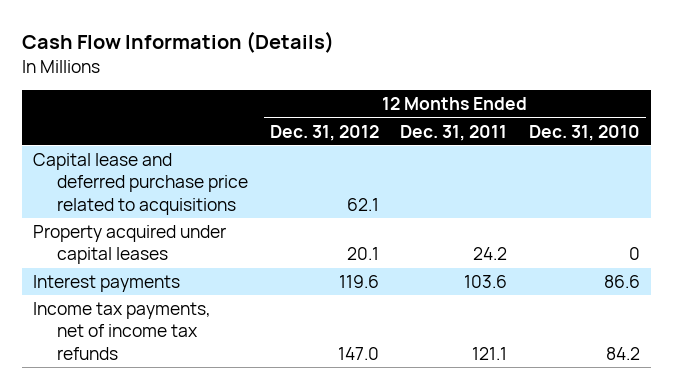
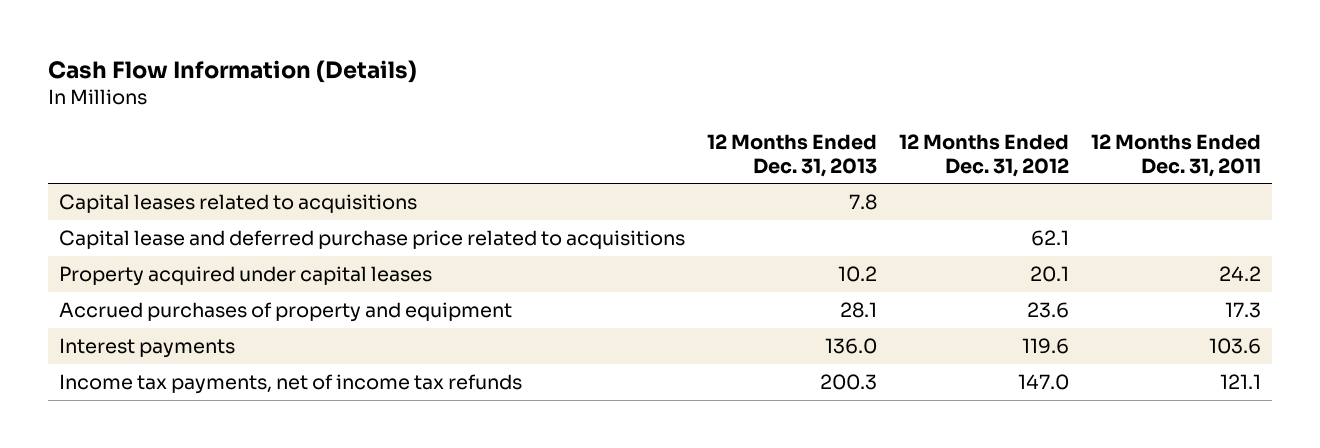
[529,124,641,141] Dec. 31, 2010 -> none
none -> [707,133,878,177] 12 Months Ended Dec. 31, 2013
none -> [58,193,417,213] Capital leases related to acquisitions
none -> [58,301,512,322] Accrued purchases of property and equipment

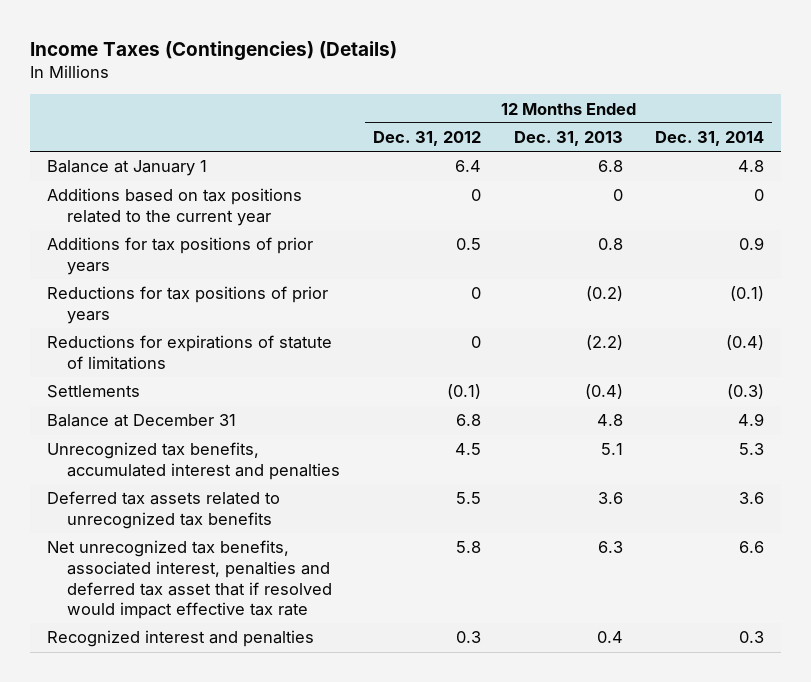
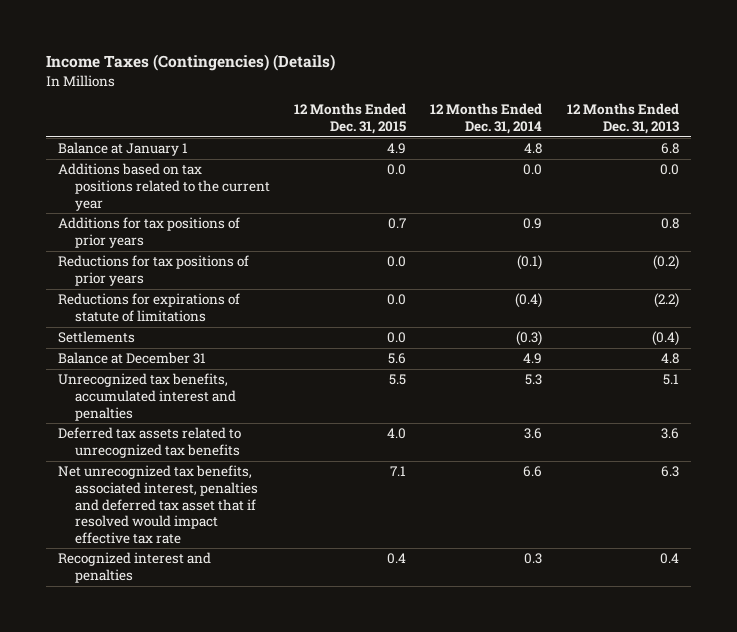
[372,131,481,147] Dec. 31, 2012 -> none
none -> [293,103,406,135] 12 Months Ended Dec. 31, 2015
[612,189,623,202] 0 -> [659,164,679,176] 0.0
[754,189,765,202] 0 -> [523,164,543,176] 0.0

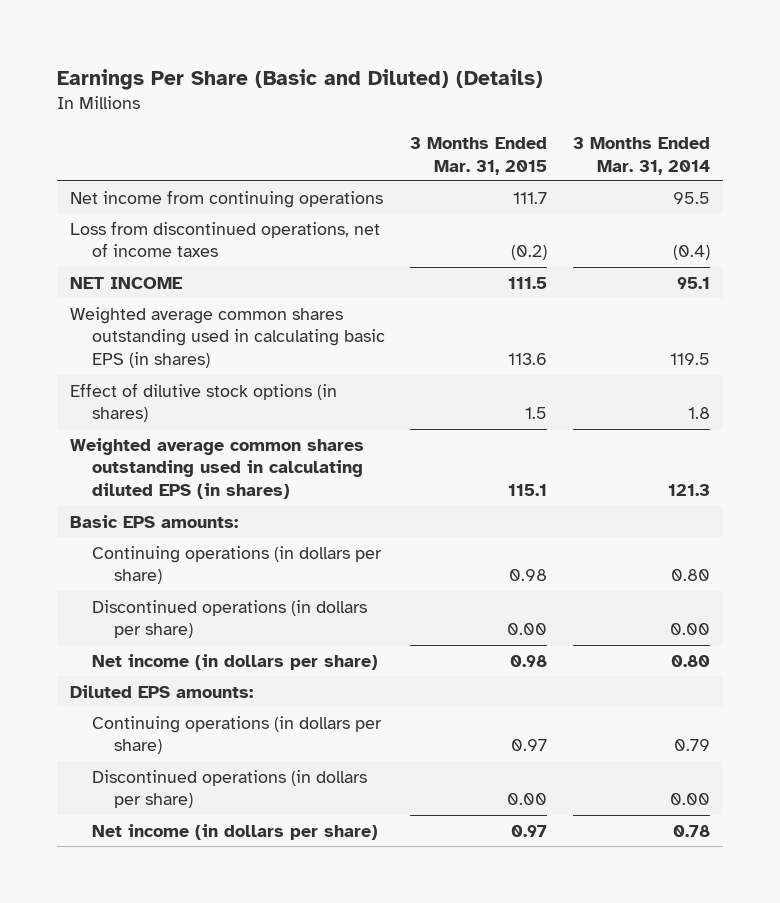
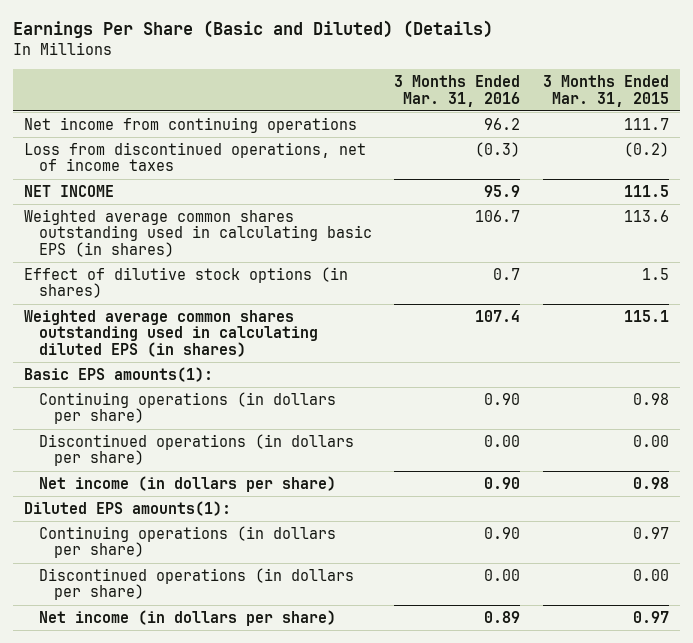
[572,136,710,175] 3 Months Ended Mar. 31, 2014 -> none
none -> [394,74,521,107] 3 Months Ended Mar. 31, 2016
[69,514,238,528] Basic EPS amounts: -> [23,366,213,382] Basic EPS amounts(1):
[69,684,253,698] Diluted EPS amounts: -> [23,500,231,516] Diluted EPS amounts(1):

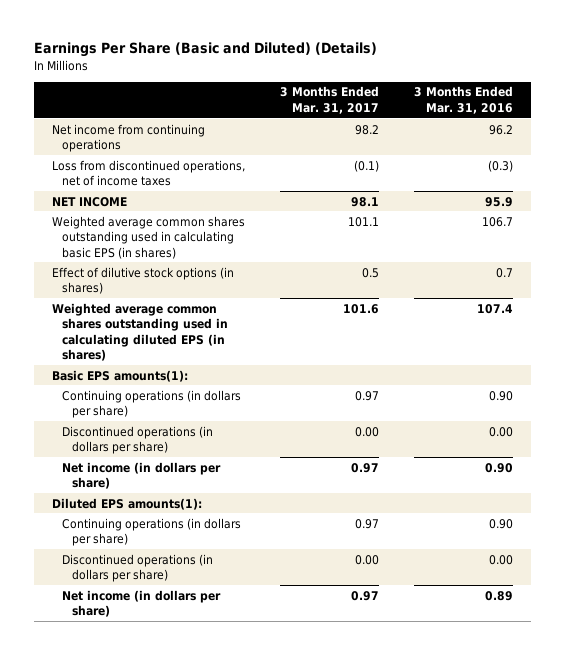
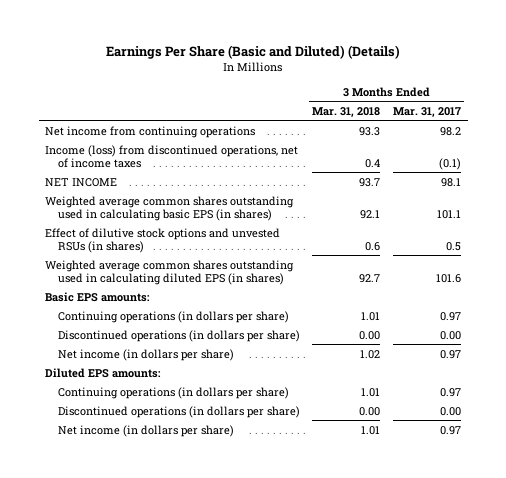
[414,86,514,115] 3 Months Ended Mar. 31, 2016 -> none
none -> [312,106,381,117] Mar. 31, 2018
[51,159,245,187] Loss from discontinued operations, net of income taxes -> [45,144,299,168] Income (loss) from discontinued operations, net of income taxes
[51,266,234,295] Effect of dilutive stock options (in shares) -> [45,227,281,253] Effect of dilutive stock options and unvested RSUs (in shares)
[51,369,188,382] Basic EPS amounts(1): -> [45,291,151,302] Basic EPS amounts:
[51,497,202,510] Diluted EPS amounts(1): -> [45,367,162,378] Diluted EPS amounts:

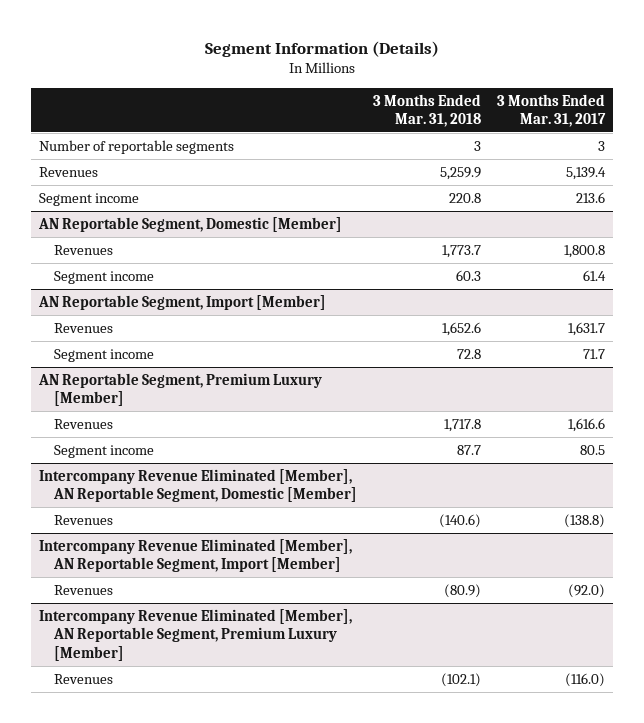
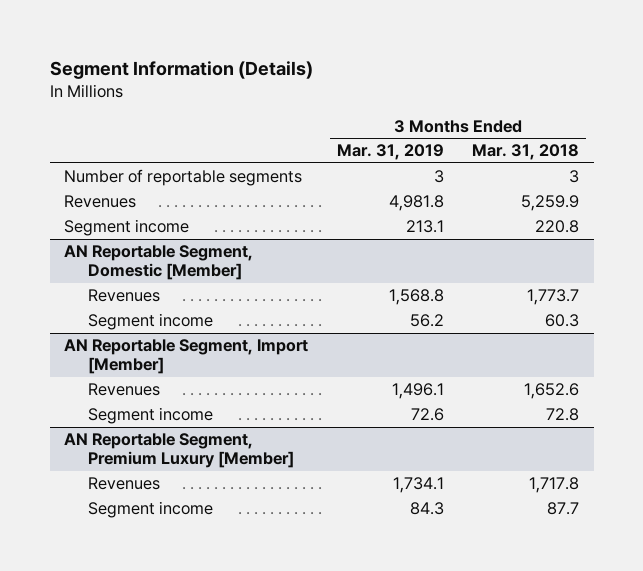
[496,93,606,127] 3 Months Ended Mar. 31, 2017 -> none
none -> [336,144,444,161] Mar. 31, 2019
[38,468,357,503] Intercompany Revenue Eliminated [Member], AN Reportable Segment, Domestic [Member] -> none
[53,514,113,525] Revenues -> none
[38,538,352,573] Intercompany Revenue Eliminated [Member], AN Reportable Segment, Import [Member] -> none
[53,584,113,595] Revenues -> none
[38,608,352,661] Intercompany Revenue Eliminated [Member], AN Reportable Segment, Premium Luxury [Member] -> none
[53,673,113,684] Revenues -> none

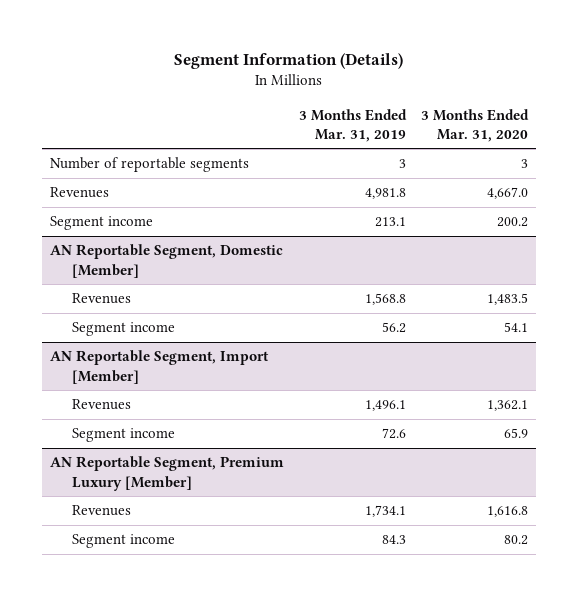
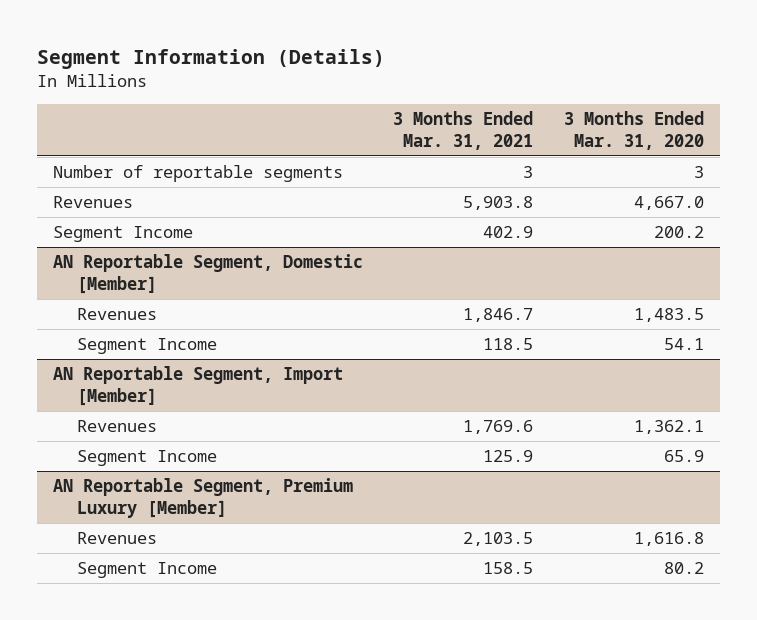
[298,108,407,142] 3 Months Ended Mar. 31, 2019 -> none
none -> [393,110,534,150] 3 Months Ended Mar. 31, 2021
[49,216,153,231] Segment income -> [52,226,193,243] Segment Income
[71,322,175,337] Segment income -> [76,338,217,355] Segment Income
[71,428,175,443] Segment income -> [76,450,217,467] Segment Income
[71,534,175,549] Segment income -> [76,562,217,579] Segment Income

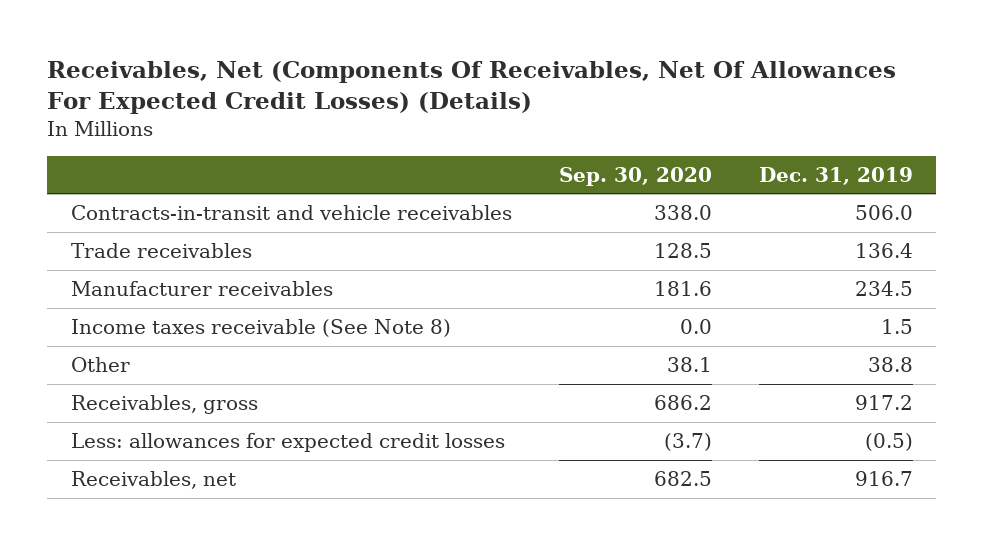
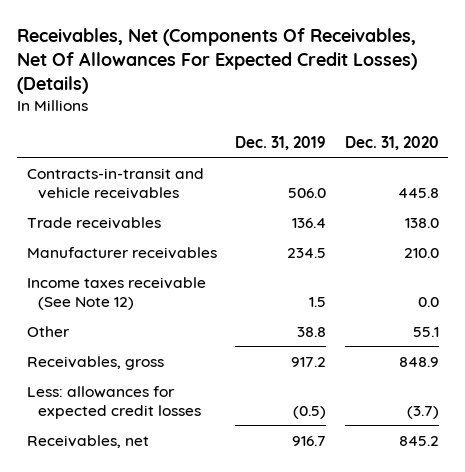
[558,166,712,186] Sep. 30, 2020 -> none
none -> [344,135,439,150] Dec. 31, 2020
[70,319,451,338] Income taxes receivable (See Note 8) -> [26,276,206,310] Income taxes receivable (See Note 12)

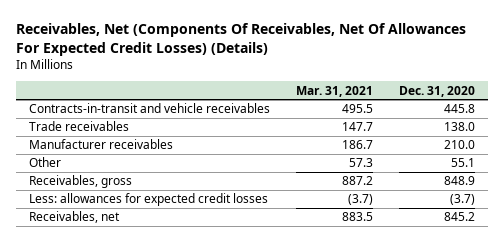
[235,135,327,150] Dec. 31, 2019 -> none
none -> [295,85,373,97] Mar. 31, 2021
[26,276,206,310] Income taxes receivable (See Note 12) -> none

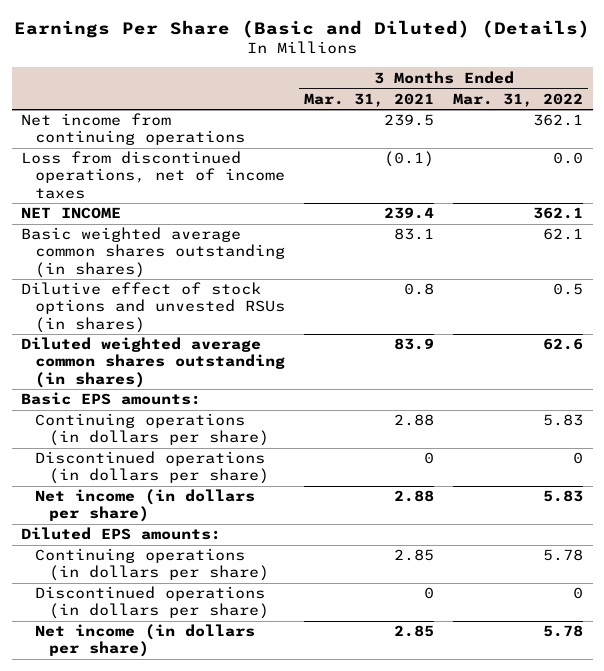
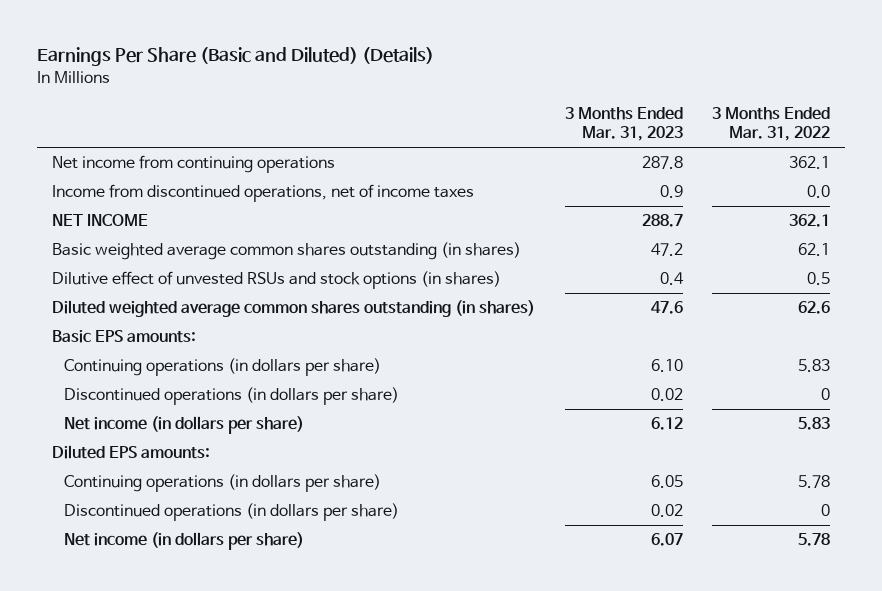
[304,92,435,107] Mar. 31, 2021 -> none
none -> [564,106,683,142] 3 Months Ended Mar. 31, 2023
[21,151,285,199] Loss from discontinued operations, net of income taxes -> [51,184,474,203] Income from discontinued operations, net of income taxes
[21,282,285,333] Dilutive effect of stock options and unvested RSUs (in shares) -> [51,271,501,290] Dilutive effect of unvested RSUs and stock options (in shares)

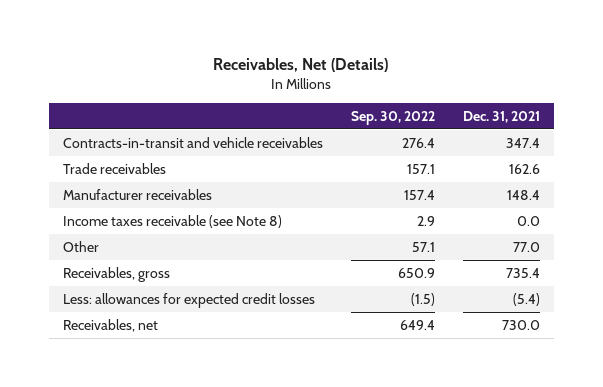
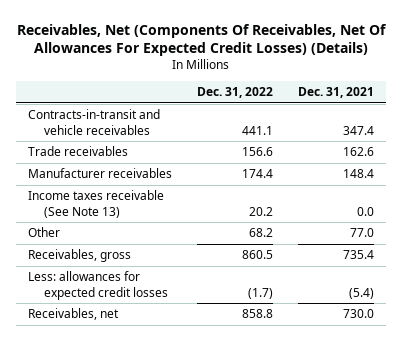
[213,58,389,73] Receivables, Net (Details) -> [17,23,388,57] Receivables, Net (Components Of Receivables, Net Of Allowances For Expected Credit Losses) (Details)
[350,110,435,125] Sep. 30, 2022 -> none
none -> [197,87,274,99] Dec. 31, 2022
[62,214,282,228] Income taxes receivable (see Note 8) -> [28,190,165,218] Income taxes receivable (See Note 13)

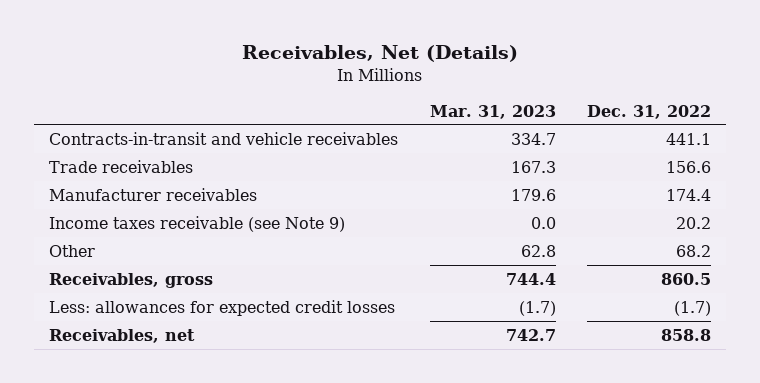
[17,23,388,57] Receivables, Net (Components Of Receivables, Net Of Allowances For Expected Credit Losses) (Details) -> [242,44,519,62] Receivables, Net (Details)
[297,87,374,99] Dec. 31, 2021 -> none
none -> [429,104,556,119] Mar. 31, 2023
[28,190,165,218] Income taxes receivable (See Note 13) -> [49,215,346,232] Income taxes receivable (see Note 9)

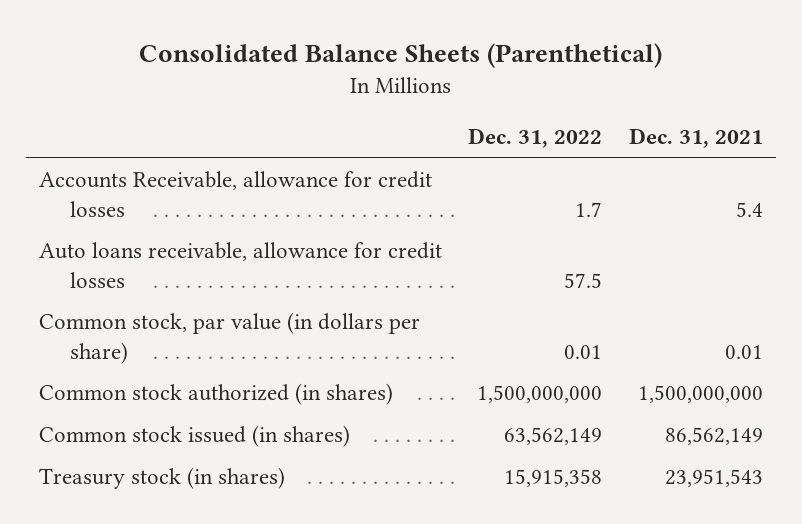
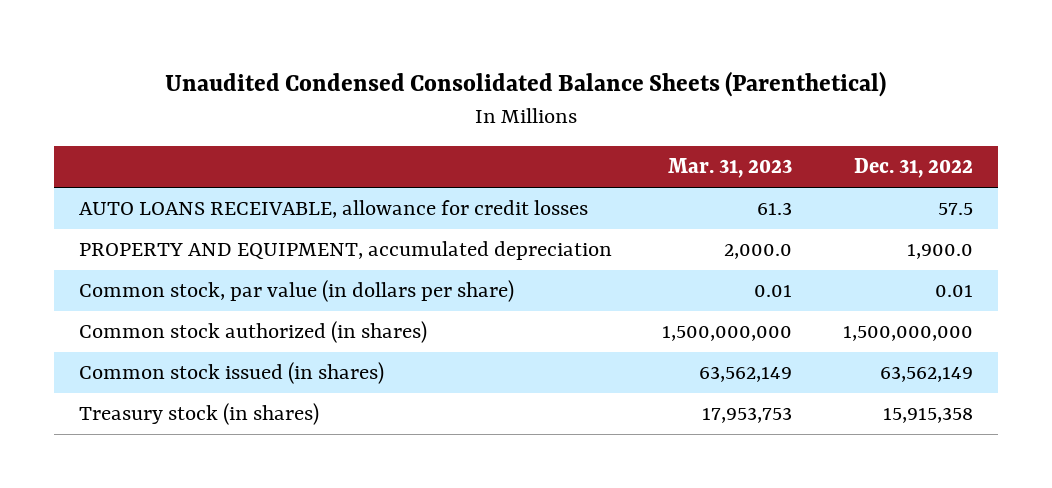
[138,42,662,68] Consolidated Balance Sheets (Parenthetical) -> [164,70,886,97] Unaudited Condensed Consolidated Balance Sheets (Parenthetical)
[628,128,763,149] Dec. 31, 2021 -> none
none -> [668,158,793,179] Mar. 31, 2023
[39,171,433,217] Accounts Receivable, allowance for credit losses -> none
[39,242,443,288] Auto loans receivable, allowance for credit losses -> [79,200,589,219] AUTO LOANS RECEIVABLE, allowance for credit losses
none -> [79,241,613,261] PROPERTY AND EQUIPMENT, accumulated depreciation

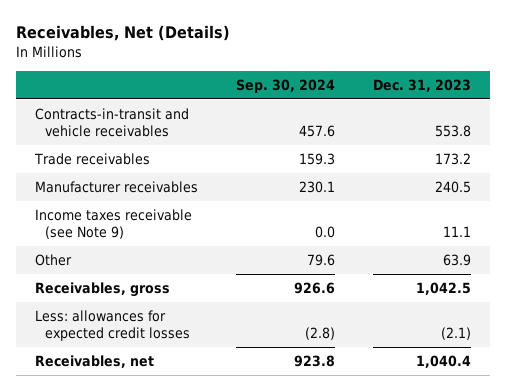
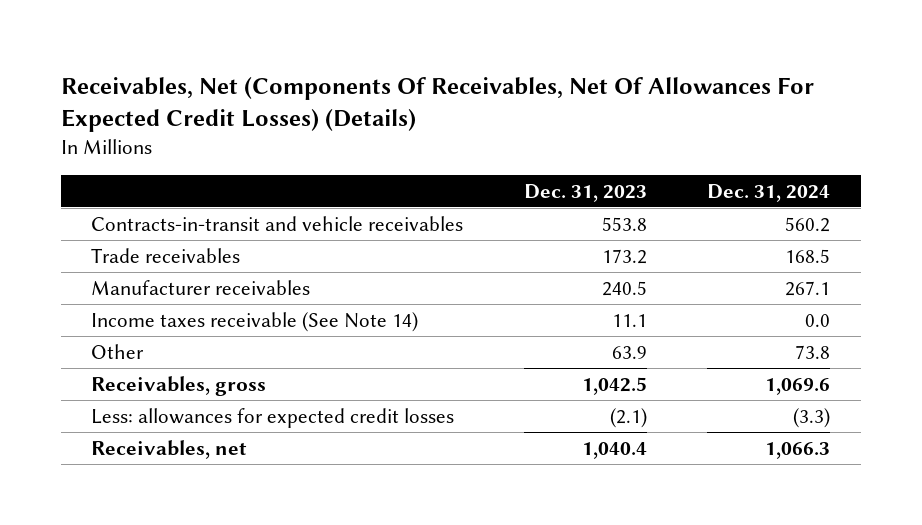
[16,25,231,42] Receivables, Net (Details) -> [61,76,815,133] Receivables, Net (Components Of Receivables, Net Of Allowances For Expected Credit Losses) (Details)
[236,78,336,93] Sep. 30, 2024 -> none
none -> [707,183,831,202] Dec. 31, 2024
[35,208,193,240] Income taxes receivable (see Note 9) -> [91,311,419,332] Income taxes receivable (See Note 14)

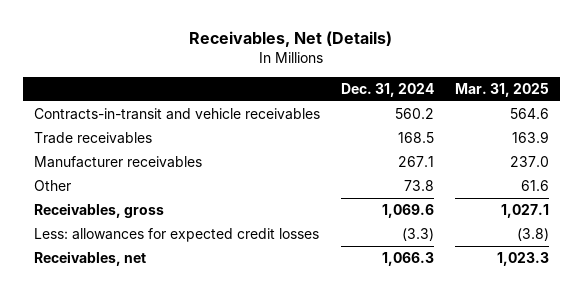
[61,76,815,133] Receivables, Net (Components Of Receivables, Net Of Allowances For Expected Credit Losses) (Details) -> [189,31,393,48] Receivables, Net (Details)
[523,183,647,202] Dec. 31, 2023 -> none
none -> [454,82,549,97] Mar. 31, 2025
[91,311,419,332] Income taxes receivable (See Note 14) -> none

